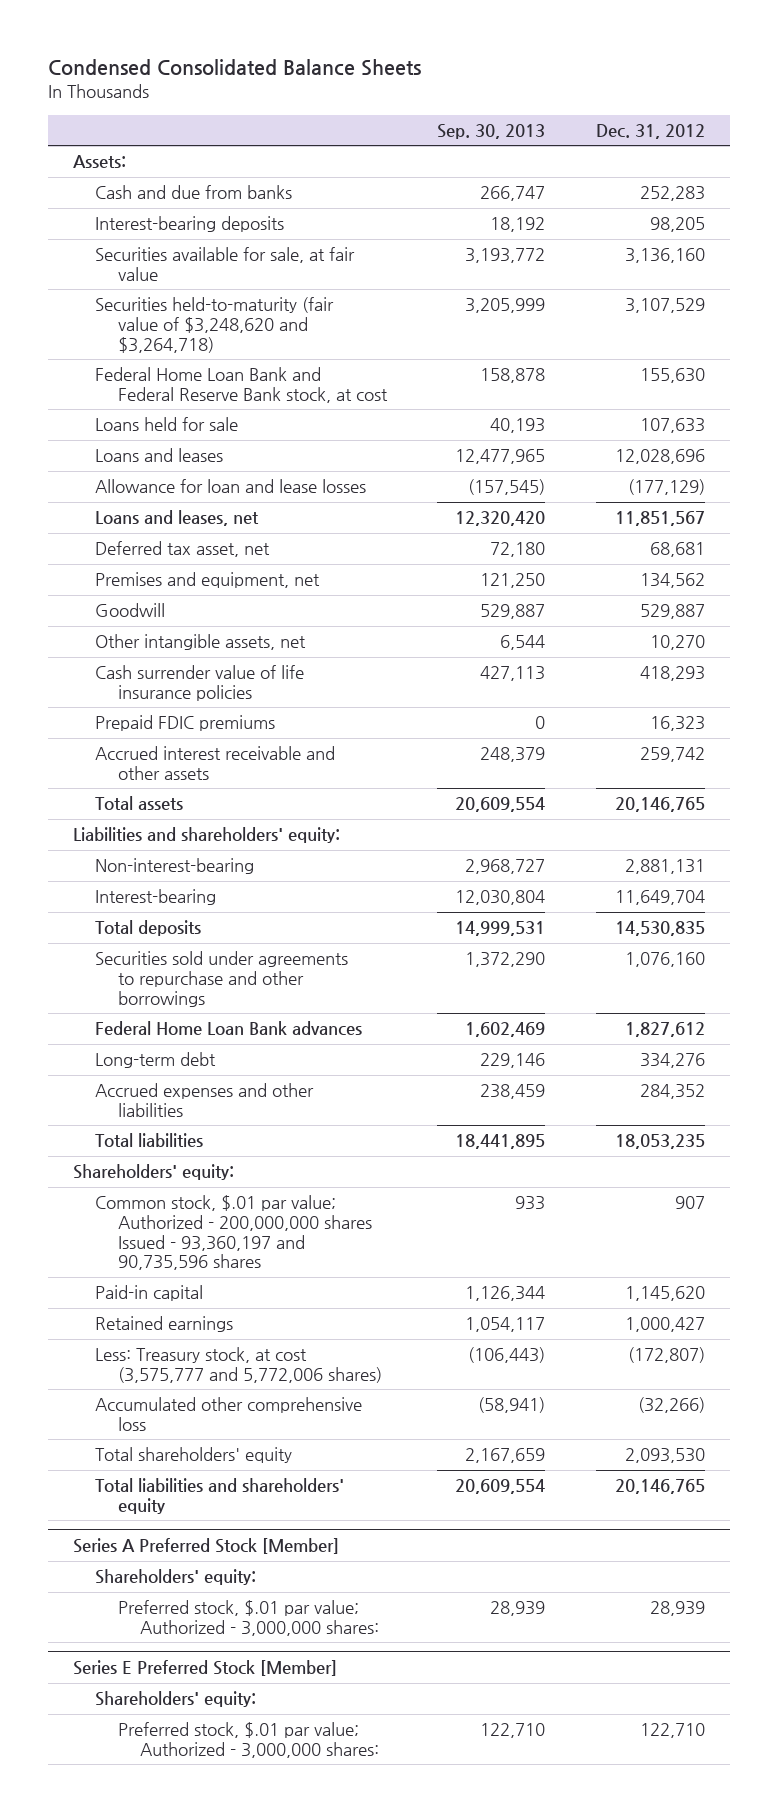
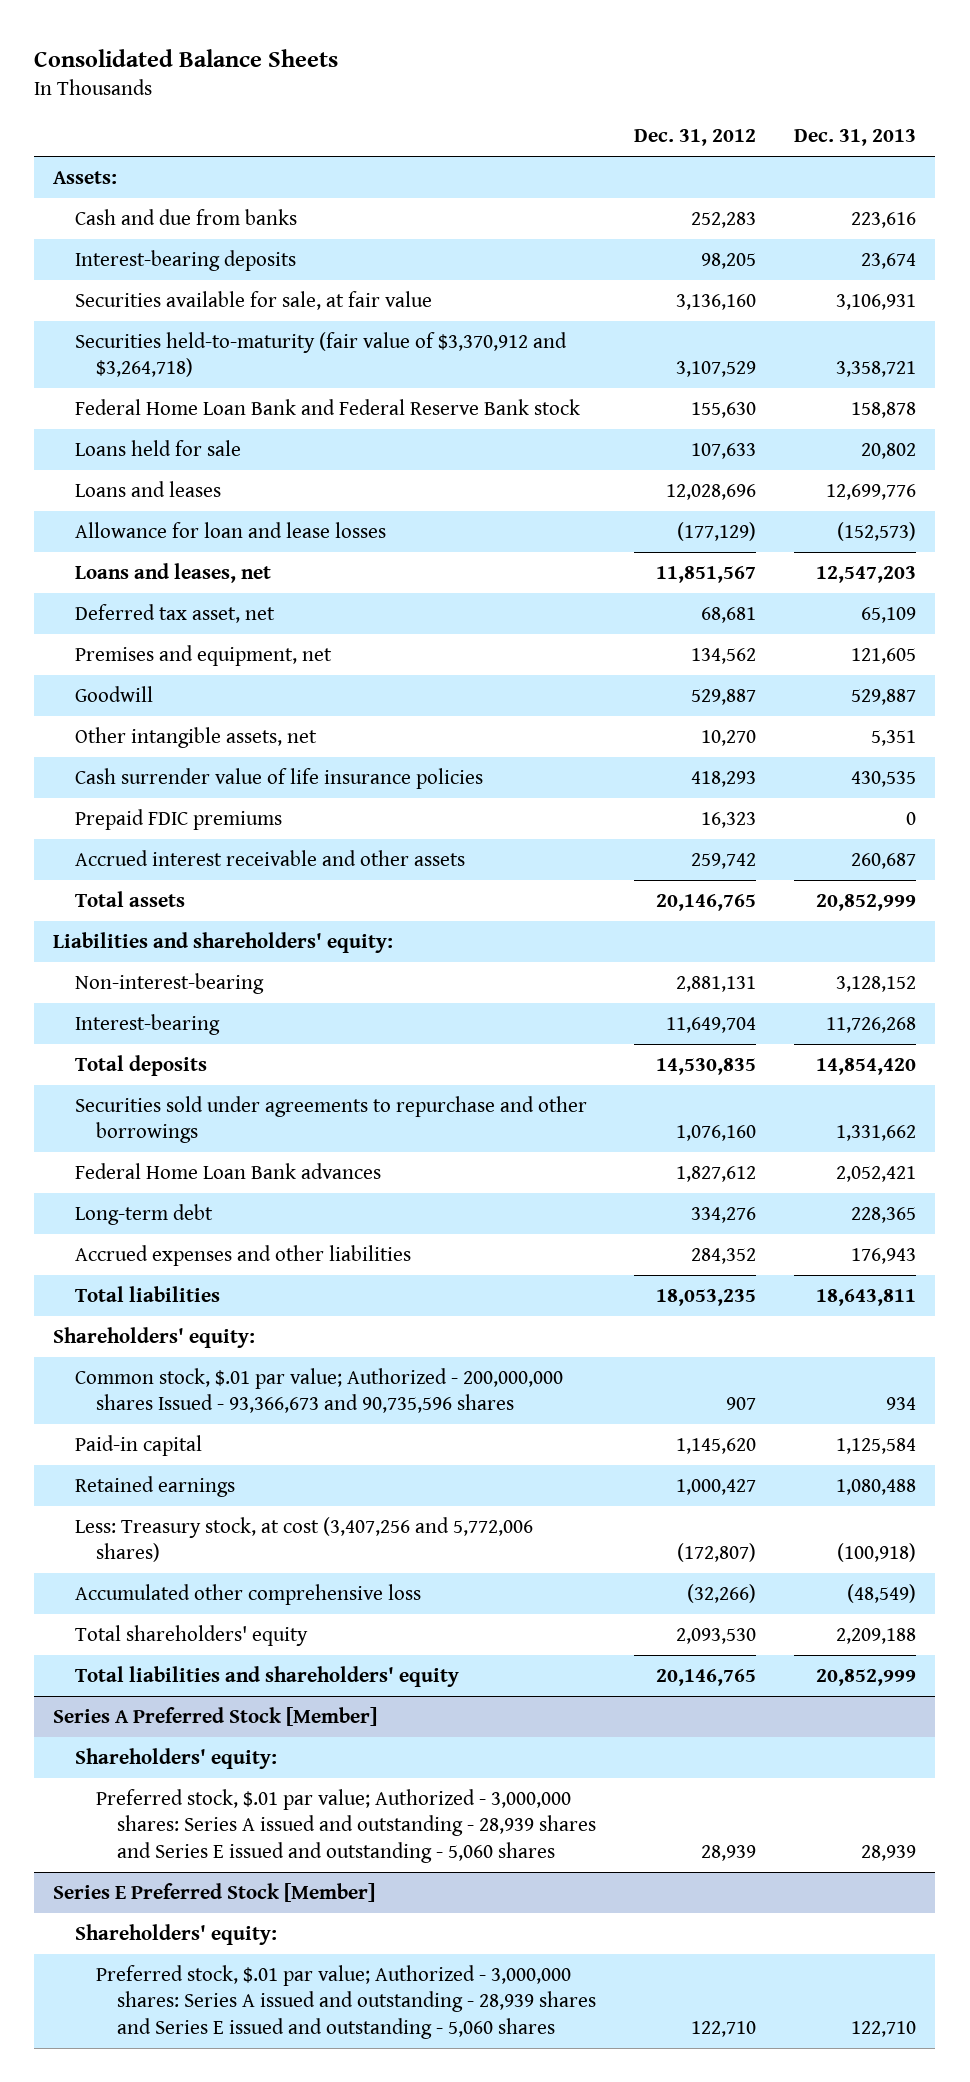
[47,59,421,77] Condensed Consolidated Balance Sheets -> [34,48,339,67] Consolidated Balance Sheets
[437,123,546,139] Sep. 30, 2013 -> none
none -> [794,129,917,147] Dec. 31, 2013
[95,297,335,353] Securities held-to-maturity (fair value of $3,248,620 and $3,264,718) -> [74,331,567,378] Securities held-to-maturity (fair value of $3,370,912 and $3,264,718)
[95,367,388,404] Federal Home Loan Bank and Federal Reserve Bank stock, at cost -> [74,398,580,415] Federal Home Loan Bank and Federal Reserve Bank stock
[95,1195,372,1271] Common stock, $.01 par value; Authorized - 200,000,000 shares Issued - 93,360,197 and 90,735,596 shares -> [74,1367,563,1414] Common stock, $.01 par value; Authorized - 200,000,000 shares Issued - 93,366,673 and 90,735,596 shares
[95,1347,382,1384] Less: Treasury stock, at cost (3,575,777 and 5,772,006 shares) -> [74,1516,533,1563] Less: Treasury stock, at cost (3,407,256 and 5,772,006 shares)
[117,1600,379,1637] Preferred stock, $.01 par value; Authorized - 3,000,000 shares: -> [95,1788,597,1863] Preferred stock, $.01 par value; Authorized - 3,000,000 shares: Series A issued and outstanding - 28,939 shares and Series E issued and outstanding - 5,060 shares
[117,1722,379,1759] Preferred stock, $.01 par value; Authorized - 3,000,000 shares: -> [95,1964,597,2039] Preferred stock, $.01 par value; Authorized - 3,000,000 shares: Series A issued and outstanding - 28,939 shares and Series E issued and outstanding - 5,060 shares

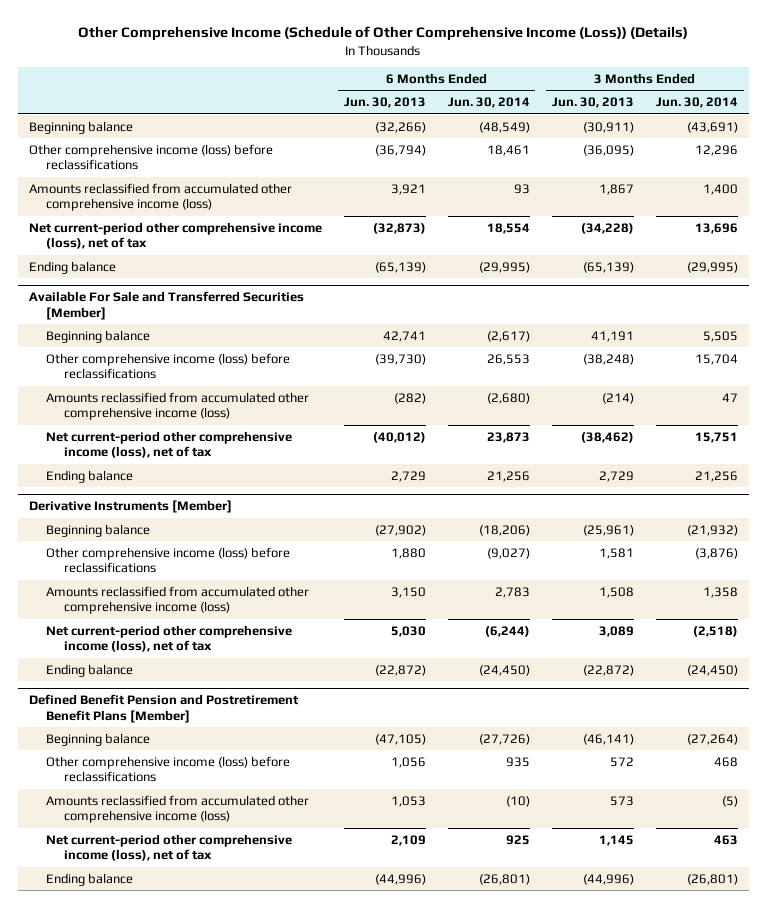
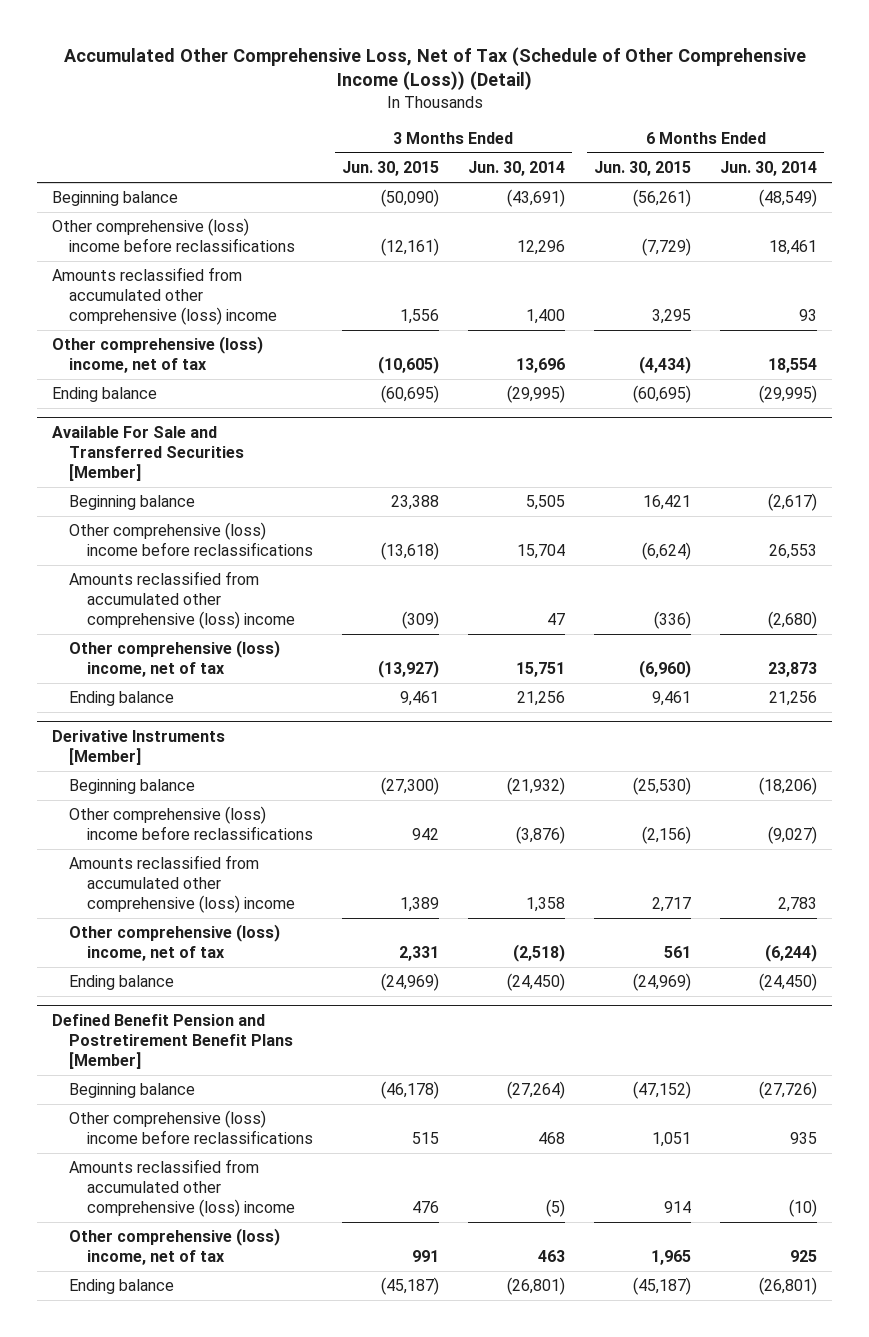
[78,26,689,42] Other Comprehensive Income (Schedule of Other Comprehensive Income (Loss)) (Details) -> [63,46,806,91] Accumulated Other Comprehensive Loss, Net of Tax (Schedule of Other Comprehensive Income (Loss)) (Detail)
[343,97,426,109] Jun. 30, 2013 -> none
[551,97,634,109] Jun. 30, 2013 -> none
none -> [341,161,439,177] Jun. 30, 2015
none -> [594,161,692,177] Jun. 30, 2015
[28,143,273,171] Other comprehensive income (loss) before reclassifications -> [51,218,296,253] Other comprehensive (loss) income before reclassifications
[28,182,292,212] Amounts reclassified from accumulated other comprehensive income (loss) -> [51,267,278,326] Amounts reclassified from accumulated other comprehensive (loss) income
[28,221,322,250] Net current-period other comprehensive income (loss), net of tax -> [51,336,263,374] Other comprehensive (loss) income, net of tax
[46,352,291,380] Other comprehensive income (loss) before reclassifications -> [69,522,313,557] Other comprehensive (loss) income before reclassifications
[46,391,310,421] Amounts reclassified from accumulated other comprehensive income (loss) -> [69,571,295,630] Amounts reclassified from accumulated other comprehensive (loss) income
[46,430,293,459] Net current-period other comprehensive income (loss), net of tax -> [69,640,281,678] Other comprehensive (loss) income, net of tax
[46,546,291,574] Other comprehensive income (loss) before reclassifications -> [69,806,313,841] Other comprehensive (loss) income before reclassifications
[46,585,310,615] Amounts reclassified from accumulated other comprehensive income (loss) -> [69,855,295,914] Amounts reclassified from accumulated other comprehensive (loss) income
[46,624,293,653] Net current-period other comprehensive income (loss), net of tax -> [69,924,281,962] Other comprehensive (loss) income, net of tax
[46,755,291,783] Other comprehensive income (loss) before reclassifications -> [69,1110,313,1145] Other comprehensive (loss) income before reclassifications
[46,794,310,824] Amounts reclassified from accumulated other comprehensive income (loss) -> [69,1159,295,1218] Amounts reclassified from accumulated other comprehensive (loss) income
[46,833,293,862] Net current-period other comprehensive income (loss), net of tax -> [69,1228,281,1266] Other comprehensive (loss) income, net of tax

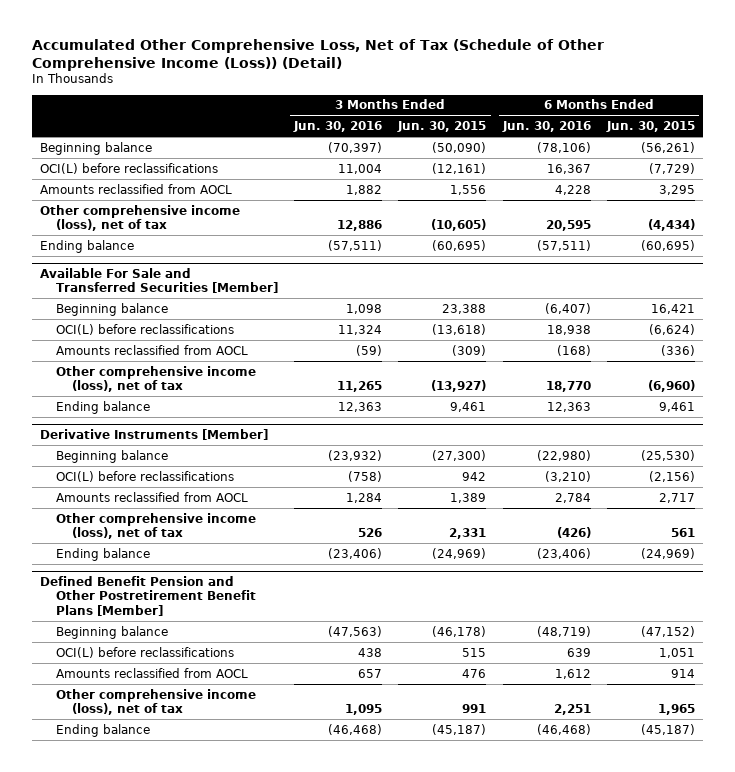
[467,161,565,177] Jun. 30, 2014 -> none
[720,161,818,177] Jun. 30, 2014 -> none
none -> [293,121,383,133] Jun. 30, 2016
none -> [501,121,591,133] Jun. 30, 2016
[51,218,296,253] Other comprehensive (loss) income before reclassifications -> [39,162,218,174] OCI(L) before reclassifications
[51,267,278,326] Amounts reclassified from accumulated other comprehensive (loss) income -> [39,183,232,194] Amounts reclassified from AOCL
[51,336,263,374] Other comprehensive (loss) income, net of tax -> [39,204,240,232] Other comprehensive income (loss), net of tax
[69,522,313,557] Other comprehensive (loss) income before reclassifications -> [55,323,234,335] OCI(L) before reclassifications
[69,571,295,630] Amounts reclassified from accumulated other comprehensive (loss) income -> [55,344,248,355] Amounts reclassified from AOCL
[69,640,281,678] Other comprehensive (loss) income, net of tax -> [55,365,256,393] Other comprehensive income (loss), net of tax
[69,806,313,841] Other comprehensive (loss) income before reclassifications -> [55,470,234,482] OCI(L) before reclassifications
[69,855,295,914] Amounts reclassified from accumulated other comprehensive (loss) income -> [55,491,248,502] Amounts reclassified from AOCL
[69,924,281,962] Other comprehensive (loss) income, net of tax -> [55,512,256,540] Other comprehensive income (loss), net of tax
[51,1014,294,1070] Defined Benefit Pension and Postretirement Benefit Plans [Member] -> [39,575,256,616] Defined Benefit Pension and Other Postretirement Benefit Plans [Member]
[69,1110,313,1145] Other comprehensive (loss) income before reclassifications -> [55,646,234,658] OCI(L) before reclassifications
[69,1159,295,1218] Amounts reclassified from accumulated other comprehensive (loss) income -> [55,667,248,678] Amounts reclassified from AOCL
[69,1228,281,1266] Other comprehensive (loss) income, net of tax -> [55,688,256,716] Other comprehensive income (loss), net of tax

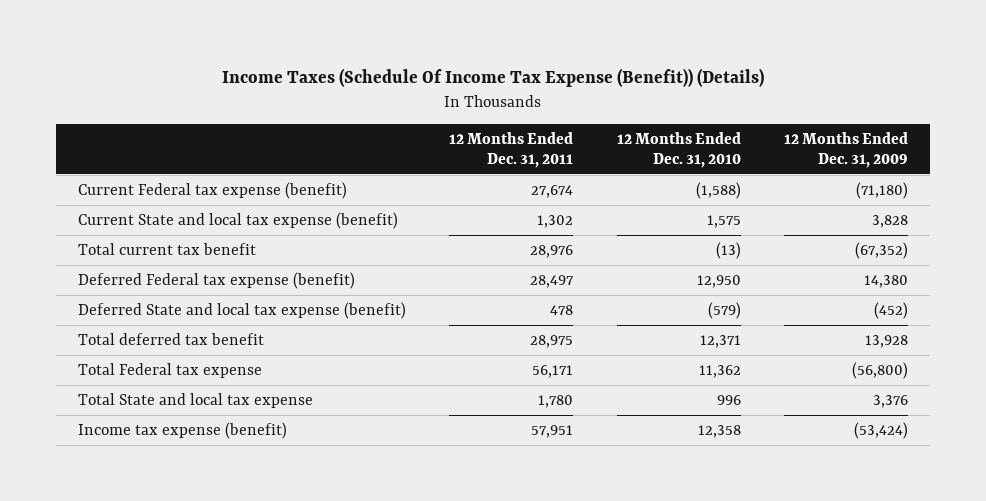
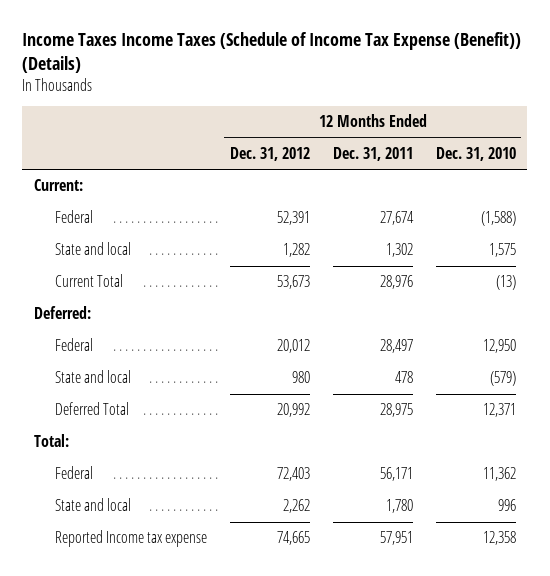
[222,68,765,88] Income Taxes (Schedule Of Income Tax Expense (Benefit)) (Details) -> [22,32,522,73] Income Taxes Income Taxes (Schedule of Income Tax Expense (Benefit)) (Details)
[784,131,909,168] 12 Months Ended Dec. 31, 2009 -> none
none -> [229,146,310,161] Dec. 31, 2012
none -> [33,179,83,192] Current:
[77,181,347,199] Current Federal tax expense (benefit) -> [54,210,93,224] Federal
[77,211,398,229] Current State and local tax expense (benefit) -> [54,242,131,256] State and local
[77,242,256,255] Total current tax benefit -> [54,274,123,288] Current Total
none -> [33,306,91,320] Deferred:
[77,271,355,289] Deferred Federal tax expense (benefit) -> [54,338,93,352] Federal
[77,301,406,319] Deferred State and local tax expense (benefit) -> [54,370,131,384] State and local
[77,332,264,345] Total deferred tax benefit -> [54,402,129,416] Deferred Total
none -> [33,434,69,448] Total:
[77,362,262,378] Total Federal tax expense -> [54,466,93,480] Federal
[77,392,313,408] Total State and local tax expense -> [54,498,131,512] State and local
[77,421,287,439] Income tax expense (benefit) -> [54,530,207,548] Reported Income tax expense

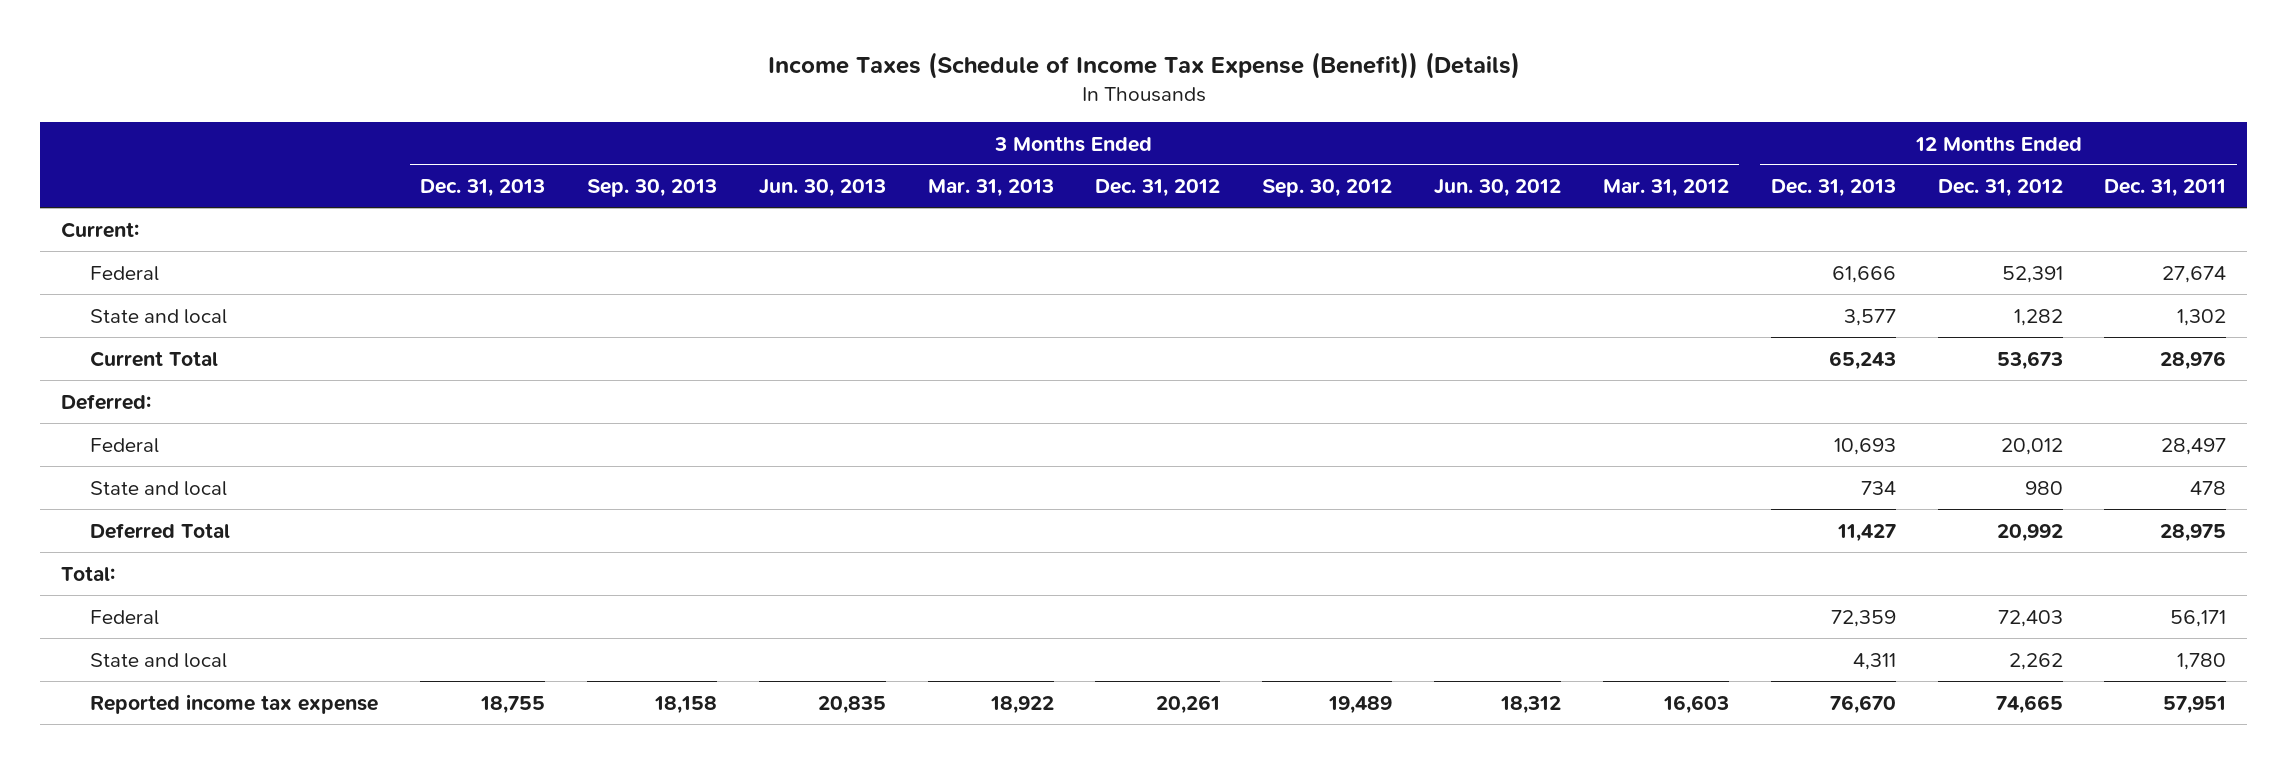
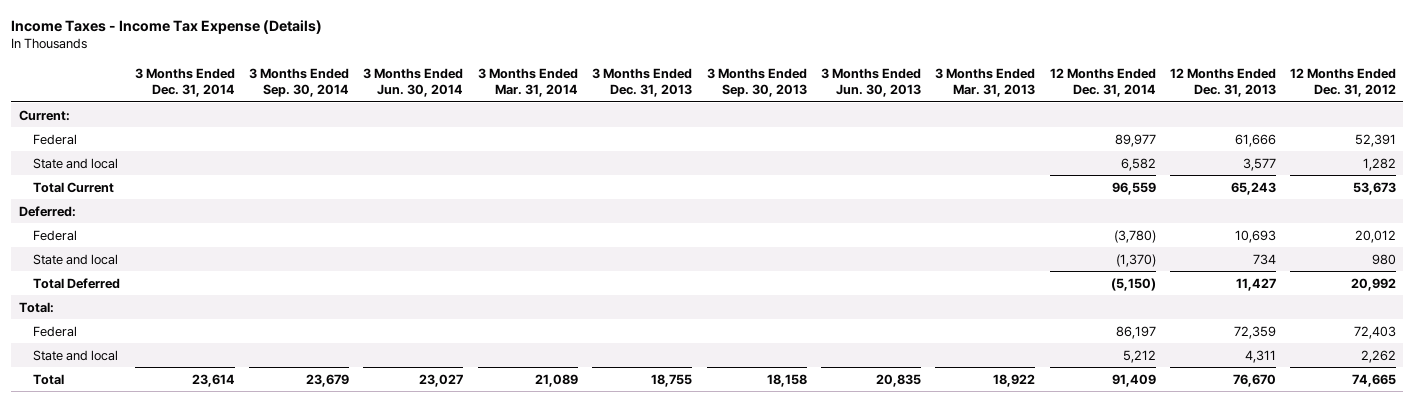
[767,51,1520,79] Income Taxes (Schedule of Income Tax Expense (Benefit)) (Details) -> [11,20,323,35] Income Taxes - Income Tax Expense (Details)
[1095,179,1221,198] Dec. 31, 2012 -> none
[1262,179,1393,198] Sep. 30, 2012 -> none
[1434,179,1562,198] Jun. 30, 2012 -> none
[1602,179,1729,198] Mar. 31, 2012 -> none
[2104,179,2227,198] Dec. 31, 2011 -> none
none -> [134,67,235,98] 3 Months Ended Dec. 31, 2014
none -> [249,67,350,98] 3 Months Ended Sep. 30, 2014
none -> [363,67,464,98] 3 Months Ended Jun. 30, 2014
none -> [477,67,578,98] 3 Months Ended Mar. 31, 2014
none -> [1049,67,1156,98] 12 Months Ended Dec. 31, 2014
[90,350,219,367] Current Total -> [33,181,115,193] Total Current
[90,522,231,539] Deferred Total -> [33,277,121,289] Total Deferred
[90,693,379,714] Reported income tax expense -> [33,373,65,385] Total

